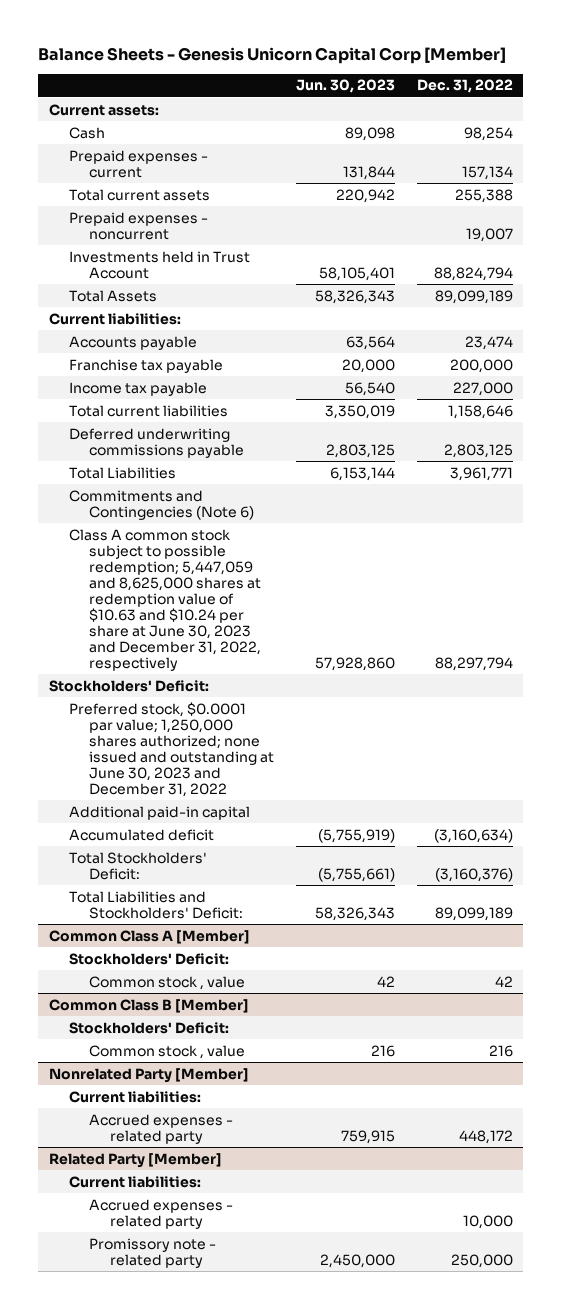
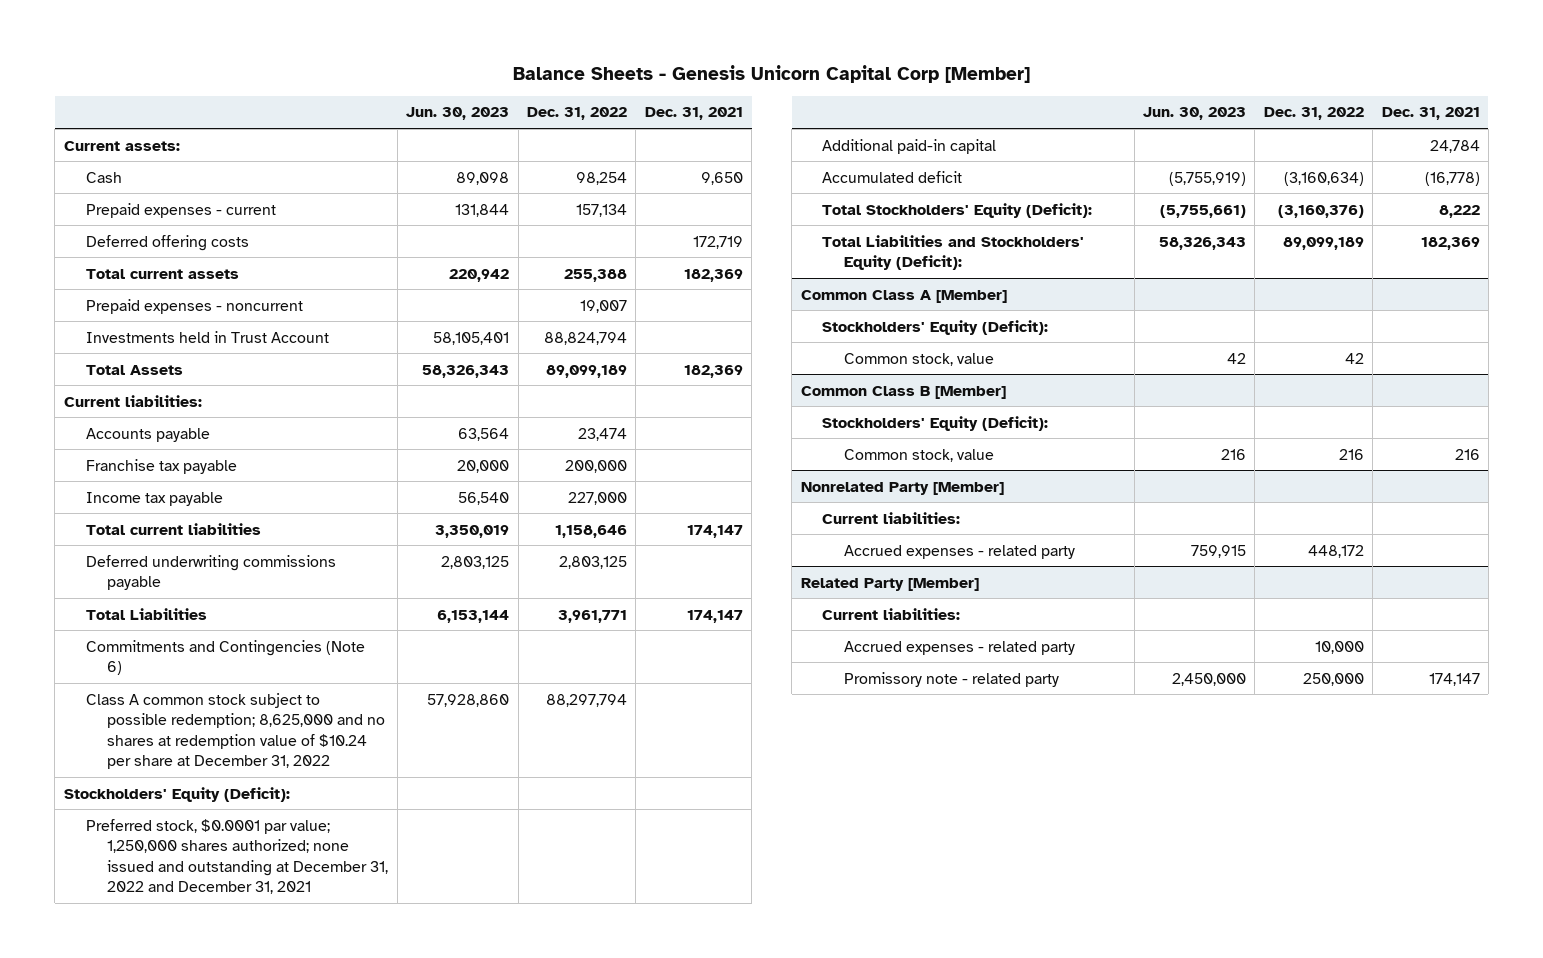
none -> [644,107,743,121] Dec. 31, 2021
none -> [85,234,249,251] Deferred offering costs
[69,528,262,671] Class A common stock subject to possible redemption; 5,447,059 and 8,625,000 shares at redemption value of $10.63 and $10.24 per share at June 30, 2023 and December 31, 2022, respectively -> [85,692,386,770] Class A common stock subject to possible redemption; 8,625,000 and no shares at redemption value of $10.24 per share at December 31, 2022
[49,679,210,692] Stockholders' Deficit: -> [63,786,290,802] Stockholders' Equity (Deficit):
[69,701,275,797] Preferred stock, $0.0001 par value; 1,250,000 shares authorized; none issued and outstanding at June 30, 2023 and December 31, 2022 -> [85,818,389,895] Preferred stock, $0.0001 par value; 1,250,000 shares authorized; none issued and outstanding at December 31, 2022 and December 31, 2021
[69,851,208,880] Total Stockholders' Deficit: -> [822,202,1093,218] Total Stockholders' Equity (Deficit):
[69,890,244,919] Total Liabilities and Stockholders' Deficit: -> [822,234,1085,271] Total Liabilities and Stockholders' Equity (Deficit):
[69,952,230,965] Stockholders' Deficit: -> [822,319,1049,335] Stockholders' Equity (Deficit):
[89,975,246,990] Common stock , value -> [844,352,995,366] Common stock, value
[69,1021,230,1034] Stockholders' Deficit: -> [822,415,1049,431] Stockholders' Equity (Deficit):
[89,1044,246,1059] Common stock , value -> [844,448,995,462] Common stock, value

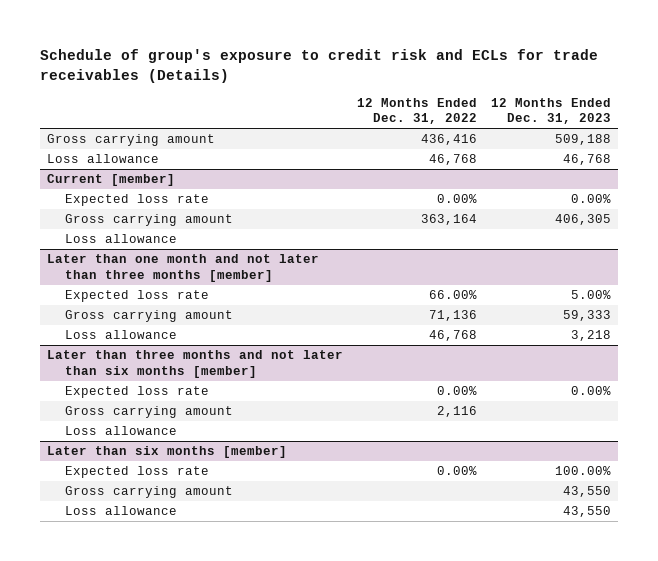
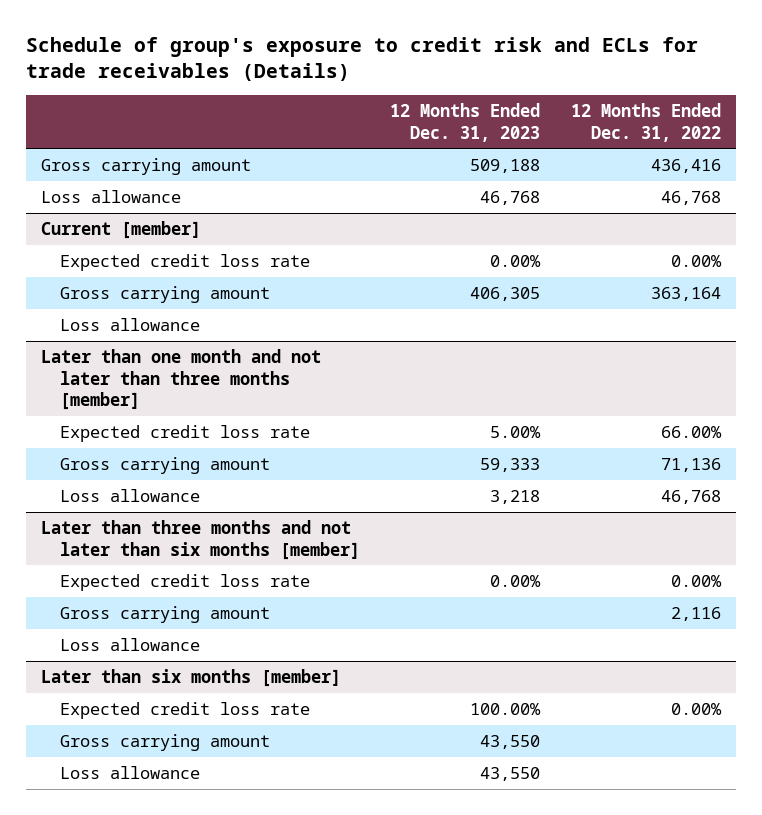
[64,194,209,207] Expected loss rate -> [59,254,310,272] Expected credit loss rate
[64,290,209,303] Expected loss rate -> [59,425,310,443] Expected credit loss rate
[64,386,209,399] Expected loss rate -> [59,574,310,592] Expected credit loss rate
[64,466,209,479] Expected loss rate -> [59,702,310,720] Expected credit loss rate

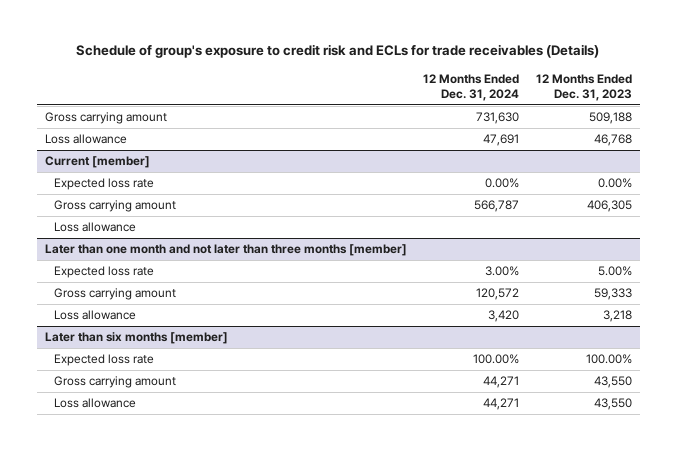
[570,102,721,142] 12 Months Ended Dec. 31, 2022 -> none
none -> [423,73,520,101] 12 Months Ended Dec. 31, 2024
[59,254,310,272] Expected credit loss rate -> [54,178,155,191] Expected loss rate
[59,425,310,443] Expected credit loss rate -> [54,266,155,279] Expected loss rate
[41,520,360,560] Later than three months and not later than six months [member] -> none
[59,574,310,592] Expected credit loss rate -> none
[59,606,270,624] Gross carrying amount -> none
[59,638,200,652] Loss allowance -> none
[59,702,310,720] Expected credit loss rate -> [54,354,155,367] Expected loss rate

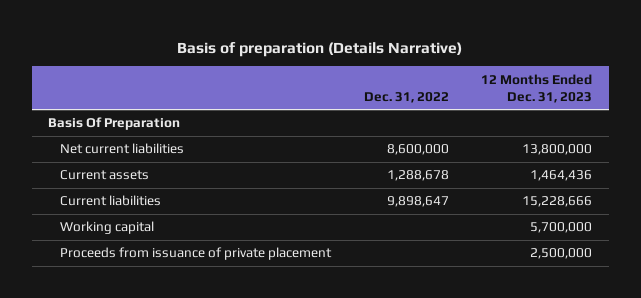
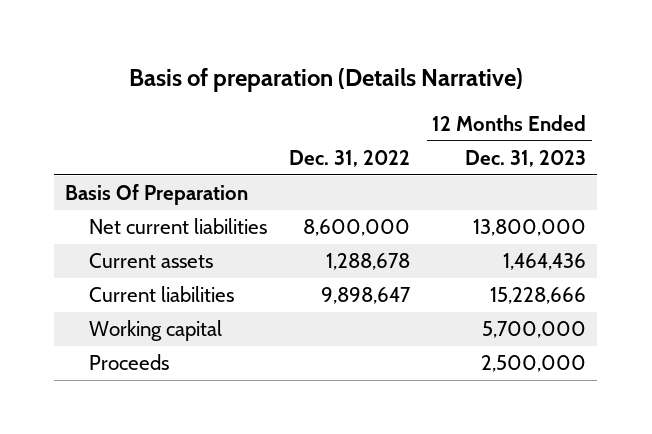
[60,247,333,261] Proceeds from issuance of private placement -> [88,354,169,371] Proceeds

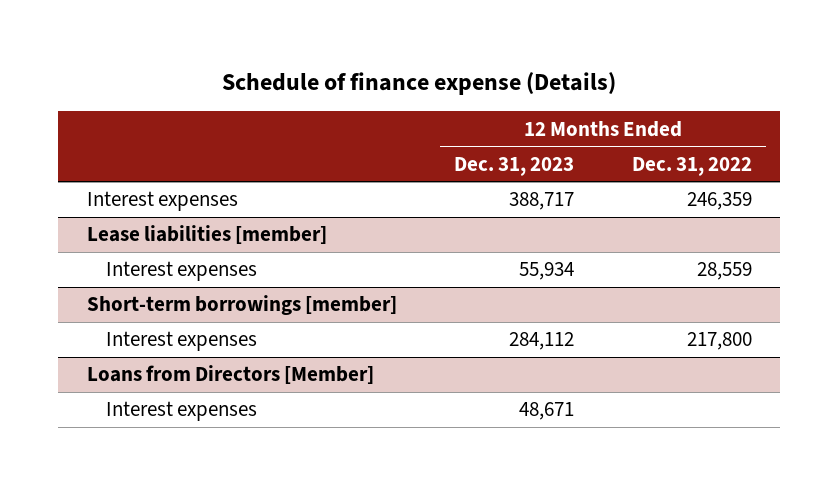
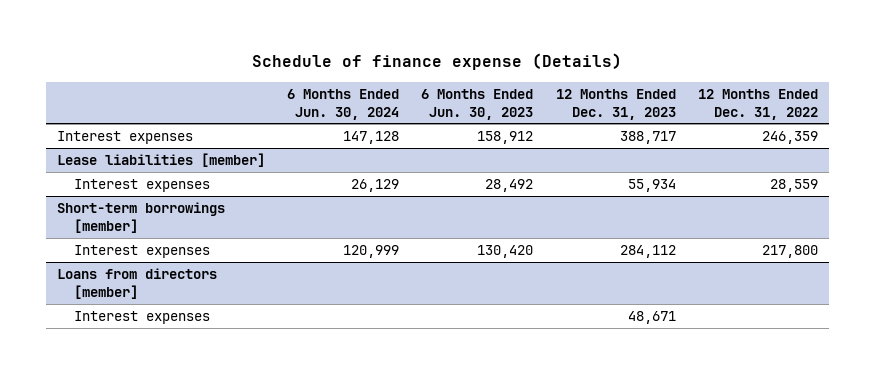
none -> [286,88,399,120] 6 Months Ended Jun. 30, 2024
none -> [421,88,534,120] 6 Months Ended Jun. 30, 2023
[86,365,374,385] Loans from Directors [Member] -> [56,267,217,300] Loans from directors [member]

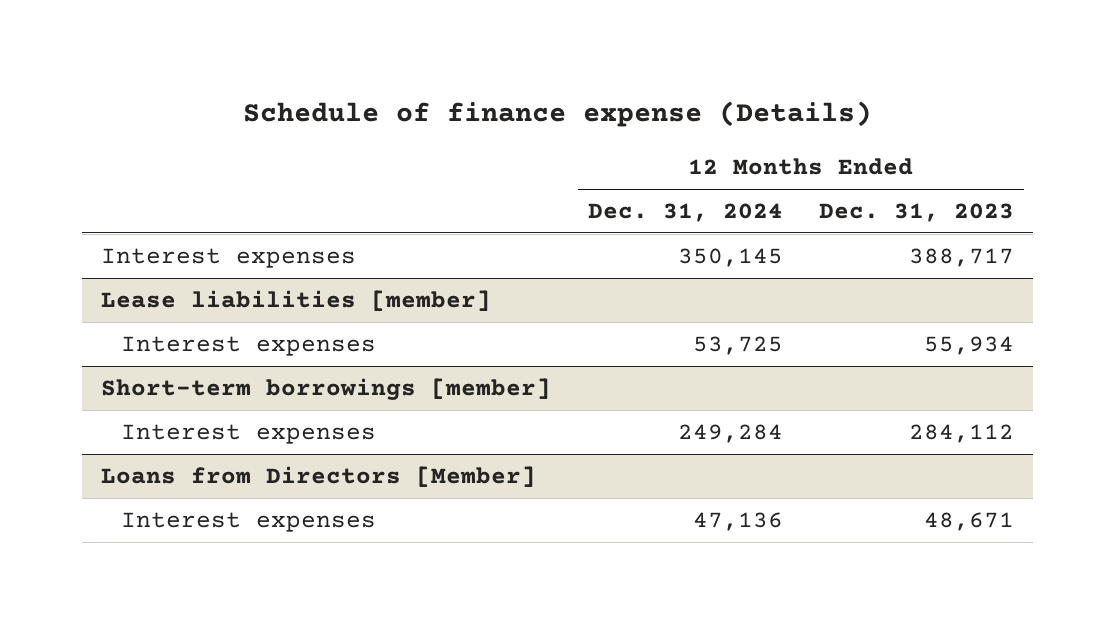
[286,88,399,120] 6 Months Ended Jun. 30, 2024 -> none
[421,88,534,120] 6 Months Ended Jun. 30, 2023 -> none
[697,88,818,120] 12 Months Ended Dec. 31, 2022 -> none
none -> [587,203,783,223] Dec. 31, 2024
[56,267,217,300] Loans from directors [member] -> [100,466,536,488] Loans from Directors [Member]

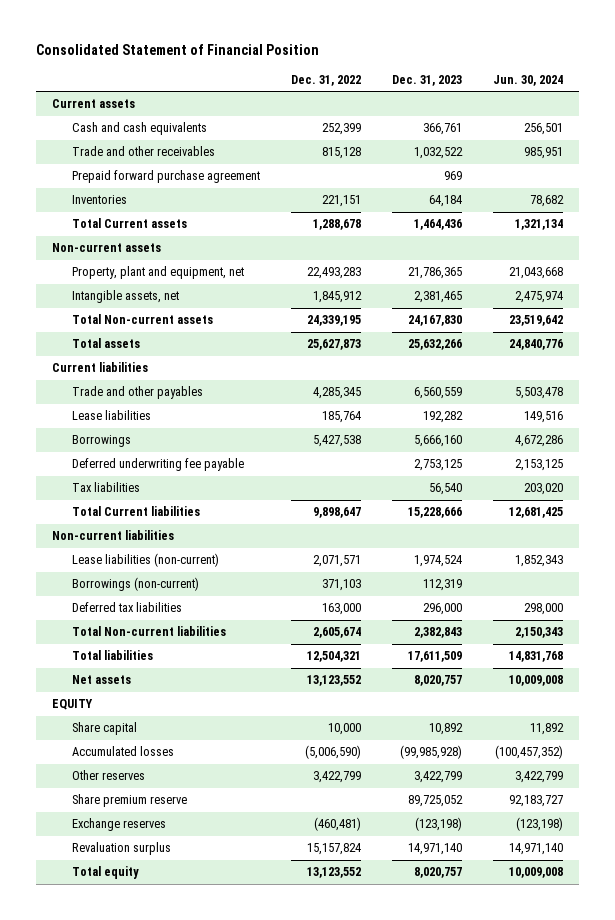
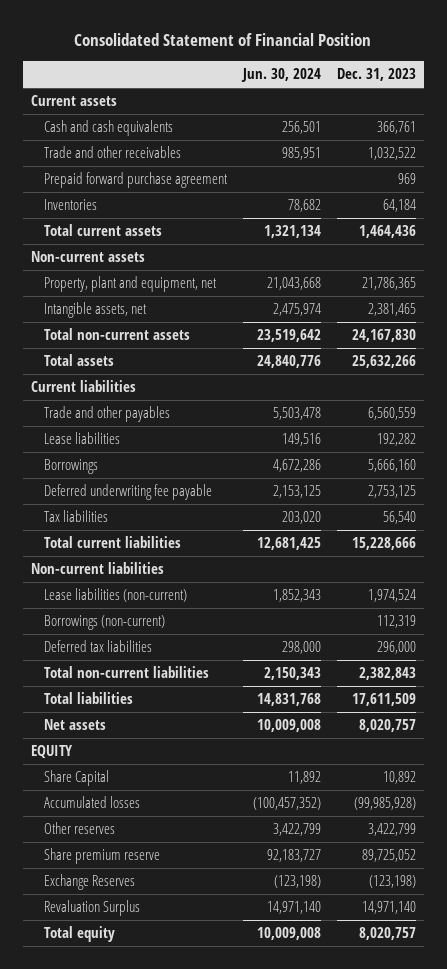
[290,74,361,86] Dec. 31, 2022 -> none
[71,218,187,229] Total Current assets -> [43,224,162,237] Total current assets
[71,314,213,325] Total Non-current assets -> [43,328,190,341] Total non-current assets
[71,506,200,517] Total Current liabilities -> [43,536,181,549] Total current liabilities
[71,626,226,637] Total Non-current liabilities -> [43,666,209,679] Total non-current liabilities
[71,722,137,736] Share capital -> [43,770,109,787] Share Capital
[71,818,166,832] Exchange reserves -> [43,874,135,891] Exchange Reserves
[71,842,171,856] Revaluation surplus -> [43,900,140,917] Revaluation Surplus

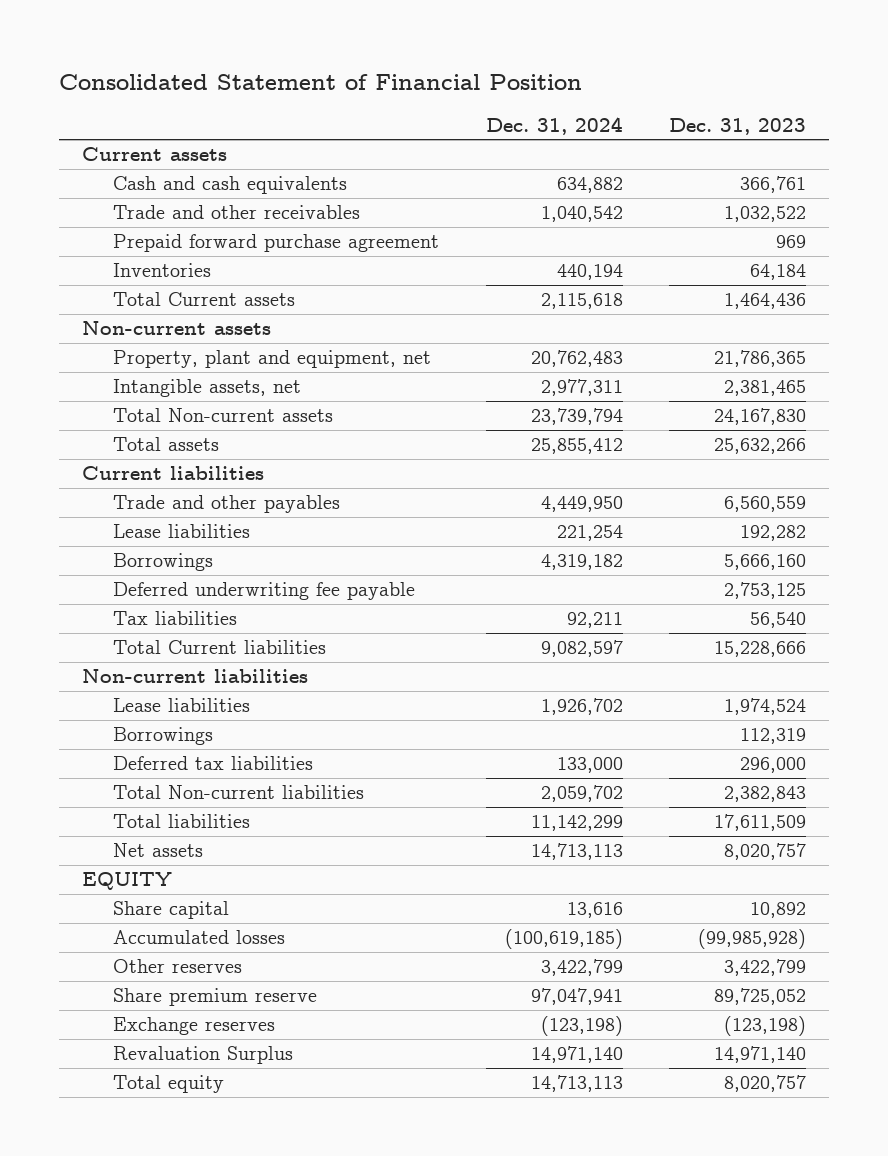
[240,68,321,83] Jun. 30, 2024 -> none
none -> [485,116,623,135] Dec. 31, 2024
[43,224,162,237] Total current assets -> [113,292,296,307] Total Current assets
[43,328,190,341] Total non-current assets -> [113,408,334,423] Total Non-current assets
[43,536,181,549] Total current liabilities -> [113,640,327,655] Total Current liabilities
[43,588,187,603] Lease liabilities (non-current) -> [113,698,251,713] Lease liabilities
[43,615,165,631] Borrowings (non-current) -> [113,727,214,746] Borrowings
[43,666,209,679] Total non-current liabilities -> [113,785,365,800] Total Non-current liabilities
[43,770,109,787] Share Capital -> [113,901,230,920] Share capital
[43,874,135,891] Exchange Reserves -> [113,1017,276,1036] Exchange reserves

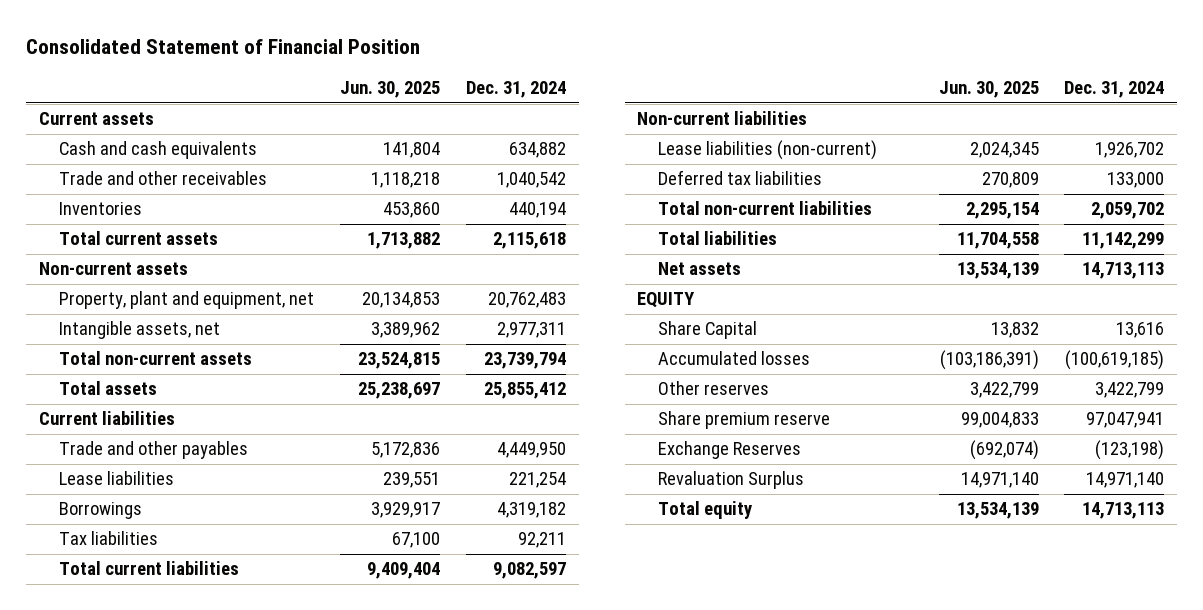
[669,117,807,135] Dec. 31, 2023 -> none
none -> [339,81,440,99] Jun. 30, 2025
[113,234,440,253] Prepaid forward purchase agreement -> none
[113,292,296,307] Total Current assets -> [59,231,219,246] Total current assets
[113,408,334,423] Total Non-current assets -> [59,351,253,366] Total non-current assets
[113,582,416,601] Deferred underwriting fee payable -> none
[113,640,327,655] Total Current liabilities -> [59,561,240,576] Total current liabilities
[113,727,214,746] Borrowings -> none
[113,698,251,713] Lease liabilities -> [657,140,877,161] Lease liabilities (non-current)
[113,785,365,800] Total Non-current liabilities -> [657,201,872,216] Total non-current liabilities
[113,901,230,920] Share capital -> [657,321,757,340] Share Capital
[113,1017,276,1036] Exchange reserves -> [657,441,801,460] Exchange Reserves

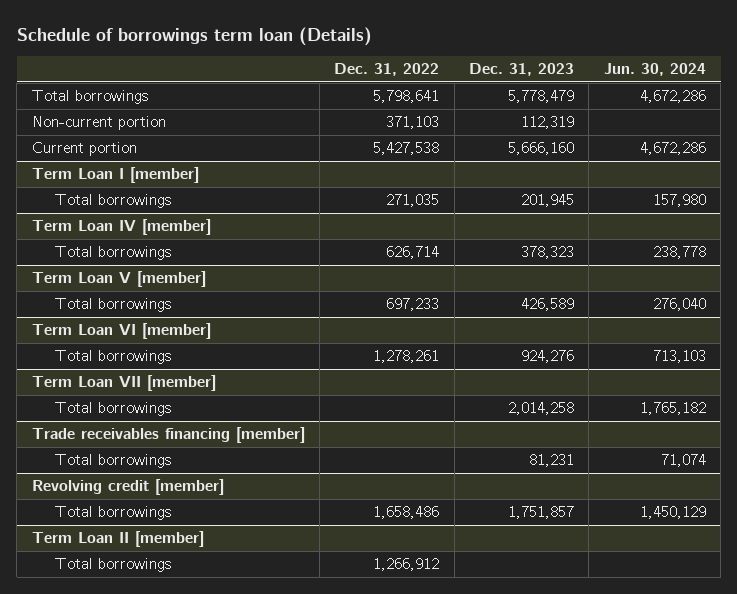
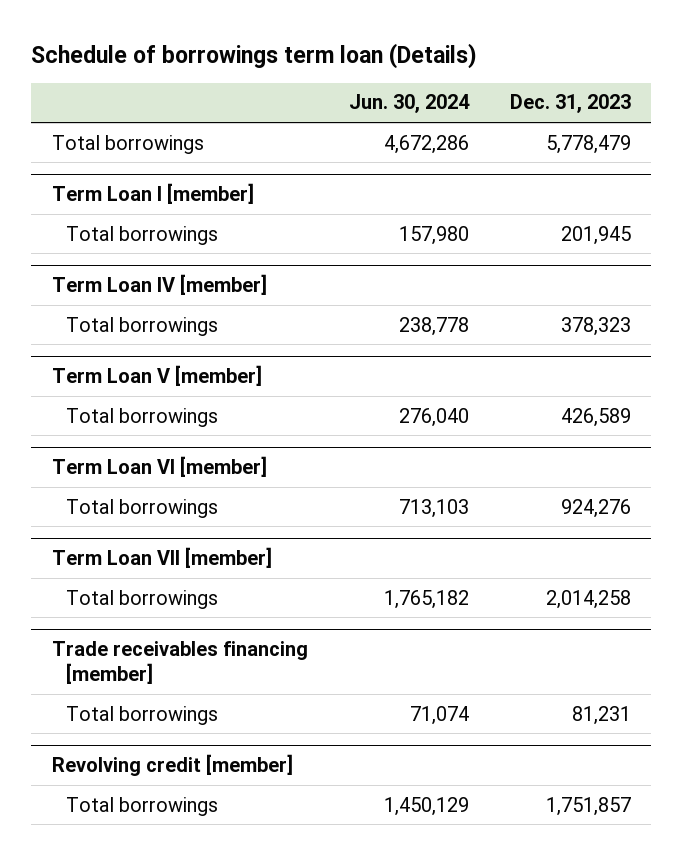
[334,63,440,77] Dec. 31, 2022 -> none
[31,116,166,131] Non-current portion -> none
[31,142,137,157] Current portion -> none
[31,531,204,548] Term Loan II [member] -> none
[54,558,171,573] Total borrowings -> none

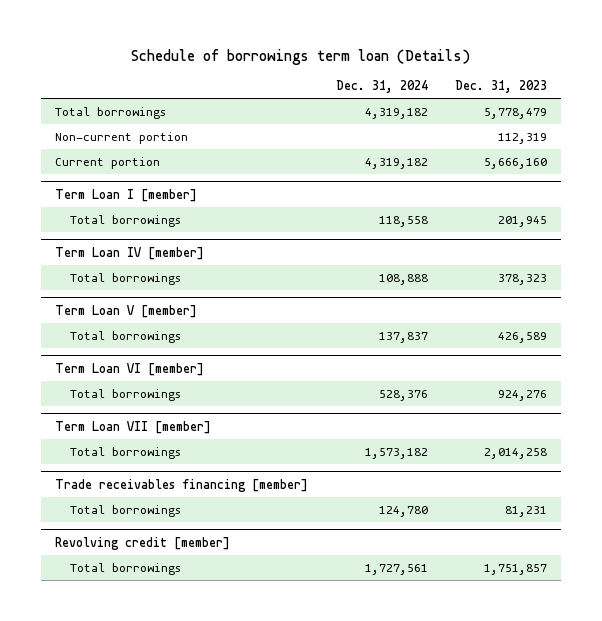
[348,94,470,114] Jun. 30, 2024 -> none
none -> [335,79,428,93] Dec. 31, 2024
none -> [54,131,188,144] Non-current portion
none -> [54,156,160,169] Current portion

